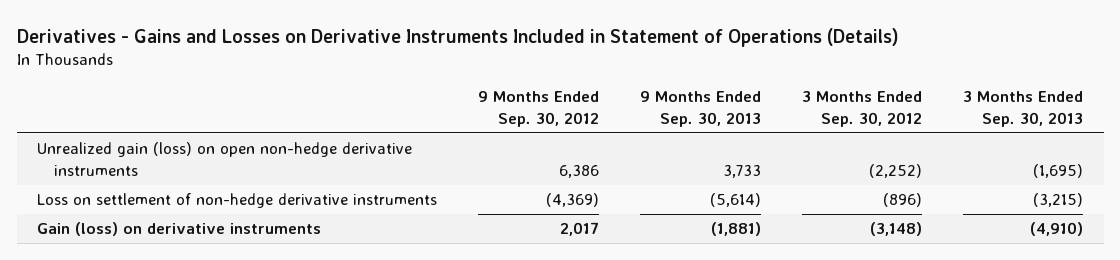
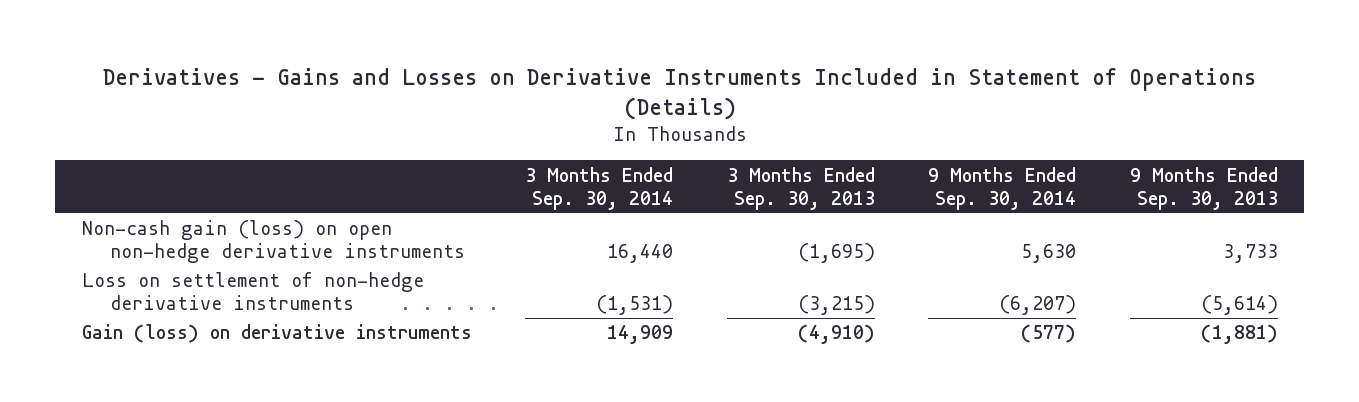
[478,91,600,128] 9 Months Ended Sep. 30, 2012 -> none
[802,91,923,128] 3 Months Ended Sep. 30, 2012 -> none
none -> [525,166,674,210] 3 Months Ended Sep. 30, 2014
none -> [928,166,1077,210] 9 Months Ended Sep. 30, 2014
[37,142,413,177] Unrealized gain (loss) on open non-hedge derivative instruments -> [81,220,466,264] Non-cash gain (loss) on open non-hedge derivative instruments

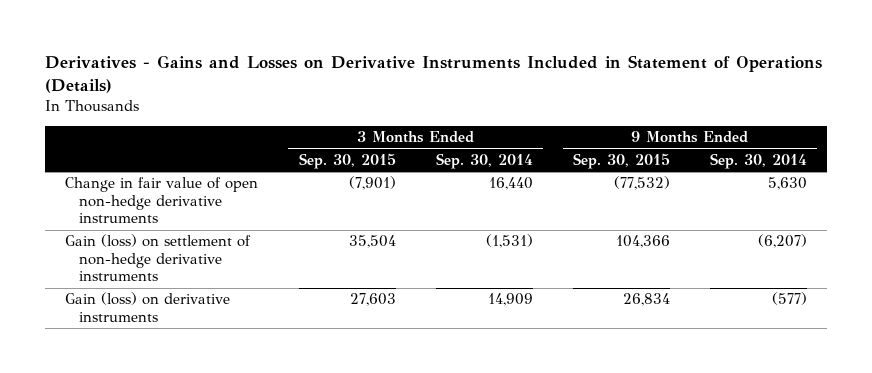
[726,166,875,210] 3 Months Ended Sep. 30, 2013 -> none
[1129,166,1278,210] 9 Months Ended Sep. 30, 2013 -> none
none -> [298,152,396,169] Sep. 30, 2015
none -> [572,152,670,169] Sep. 30, 2015
[81,220,466,264] Non-cash gain (loss) on open non-hedge derivative instruments -> [65,177,259,224] Change in fair value of open non-hedge derivative instruments
[81,272,424,311] Loss on settlement of non-hedge derivative instruments -> [65,234,252,282] Gain (loss) on settlement of non-hedge derivative instruments

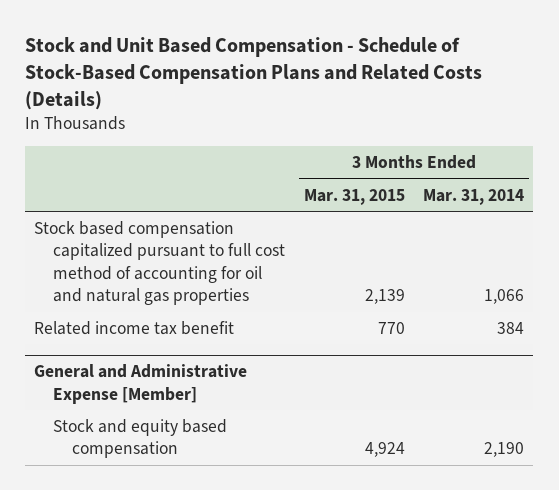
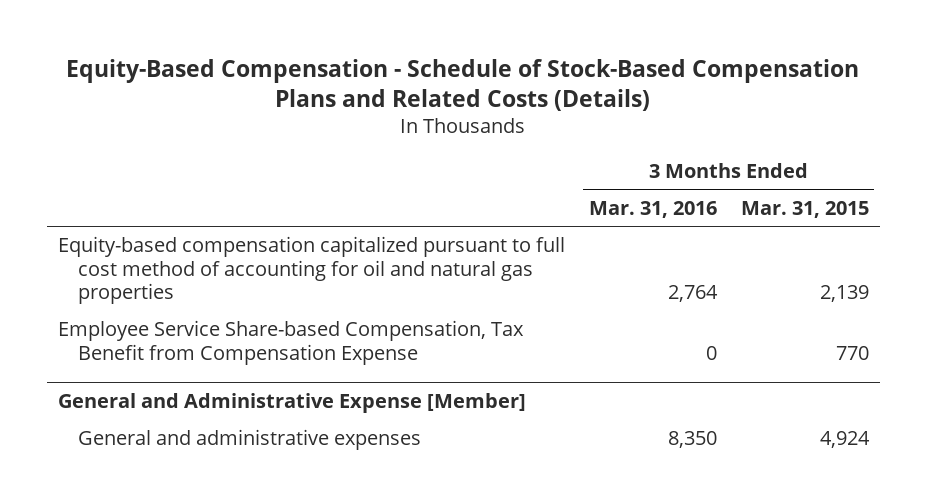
[25,37,483,110] Stock and Unit Based Compensation - Schedule of Stock-Based Compensation Plans and Related Costs (Details) -> [66,58,860,111] Equity-Based Compensation - Schedule of Stock-Based Compensation Plans and Related Costs (Details)
[423,188,525,205] Mar. 31, 2014 -> none
none -> [588,200,717,218] Mar. 31, 2016
[34,220,286,306] Stock based compensation capitalized pursuant to full cost method of accounting for oil and natural gas properties -> [58,236,566,305] Equity-based compensation capitalized pursuant to full cost method of accounting for oil and natural gas properties
[34,320,235,335] Related income tax benefit -> [58,320,525,365] Employee Service Share-based Compensation, Tax Benefit from Compensation Expense
[53,418,228,459] Stock and equity based compensation -> [77,429,421,451] General and administrative expenses

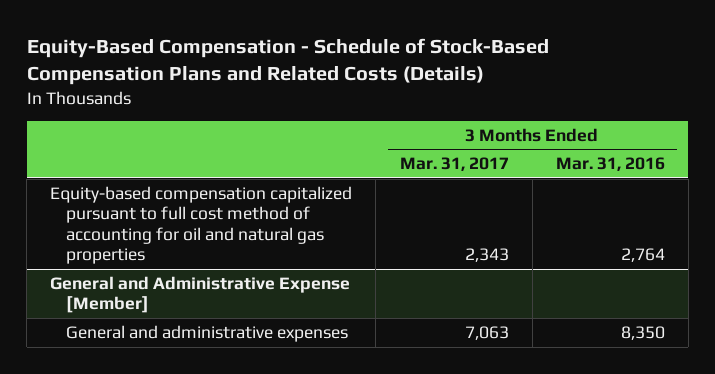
[740,200,869,218] Mar. 31, 2015 -> none
none -> [399,157,509,172] Mar. 31, 2017
[58,320,525,365] Employee Service Share-based Compensation, Tax Benefit from Compensation Expense -> none

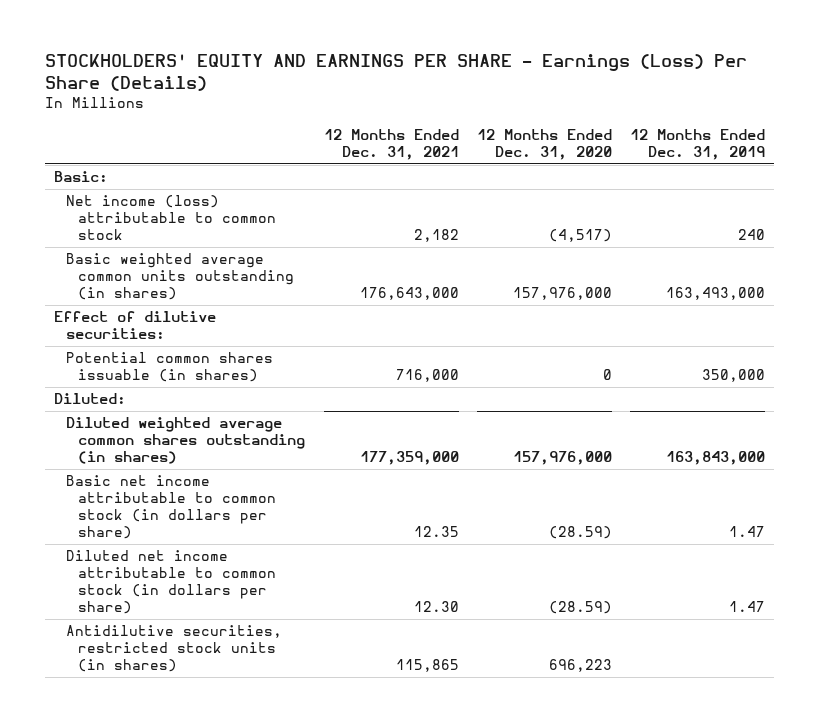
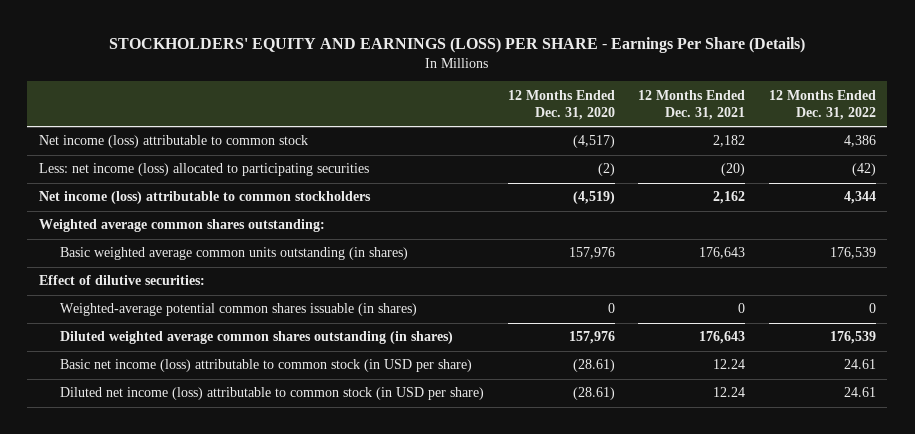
[45,54,748,92] STOCKHOLDERS' EQUITY AND EARNINGS PER SHARE - Earnings (Loss) Per Share (Details) -> [109,36,806,53] STOCKHOLDERS' EQUITY AND EARNINGS (LOSS) PER SHARE - Earnings Per Share (Details)
[630,128,766,160] 12 Months Ended Dec. 31, 2019 -> none
none -> [768,89,876,120] 12 Months Ended Dec. 31, 2022
[54,171,109,183] Basic: -> none
none -> [39,163,370,177] Less: net income (loss) allocated to participating securities
none -> [39,191,372,205] Net income (loss) attributable to common stockholders
none -> [39,219,326,233] Weighted average common shares outstanding:
[359,287,459,301] 176,643,000 -> [699,247,746,260] 176,643
[512,287,612,301] 157,976,000 -> [568,247,615,260] 157,976
[54,393,127,405] Diluted: -> none
[66,625,283,673] Antidilutive securities, restricted stock units (in shares) -> none
[66,352,274,383] Potential common shares issuable (in shares) -> [60,303,418,317] Weighted-average potential common shares issuable (in shares)
[395,369,459,383] 716,000 -> [738,303,746,314] 0
[359,451,459,466] 177,359,000 -> [699,331,746,345] 176,643
[512,451,612,466] 157,976,000 -> [568,331,615,345] 157,976
[66,475,277,540] Basic net income attributable to common stock (in dollars per share) -> [60,359,473,373] Basic net income (loss) attributable to common stock (in USD per share)
[413,526,459,538] 12.35 -> [713,359,746,370] 12.24
[548,526,612,540] (28.59) -> [572,359,615,373] (28.61)
[66,550,277,615] Diluted net income attributable to common stock (in dollars per share) -> [60,387,485,401] Diluted net income (loss) attributable to common stock (in USD per share)
[413,601,459,613] 12.30 -> [713,387,746,398] 12.24
[548,601,612,615] (28.59) -> [572,387,615,401] (28.61)

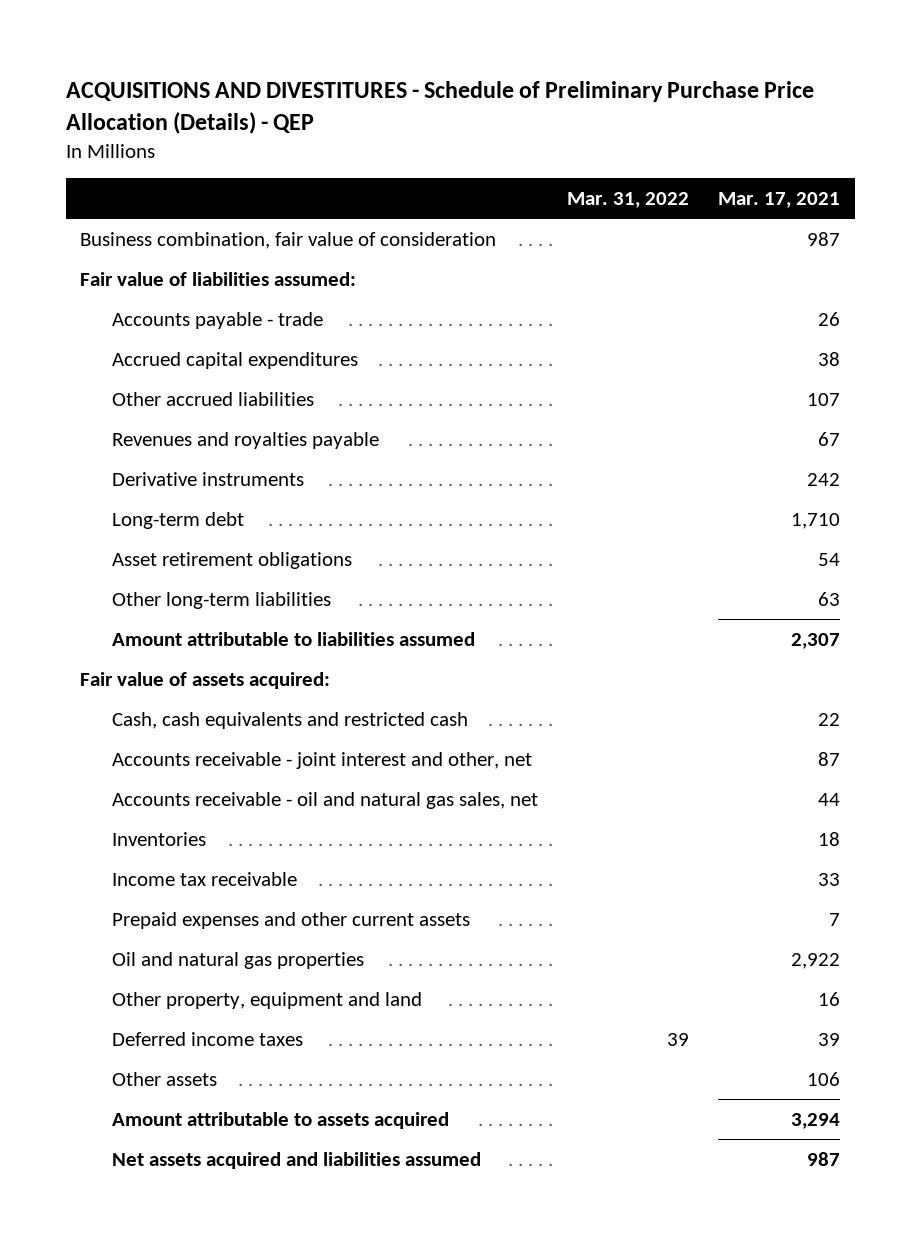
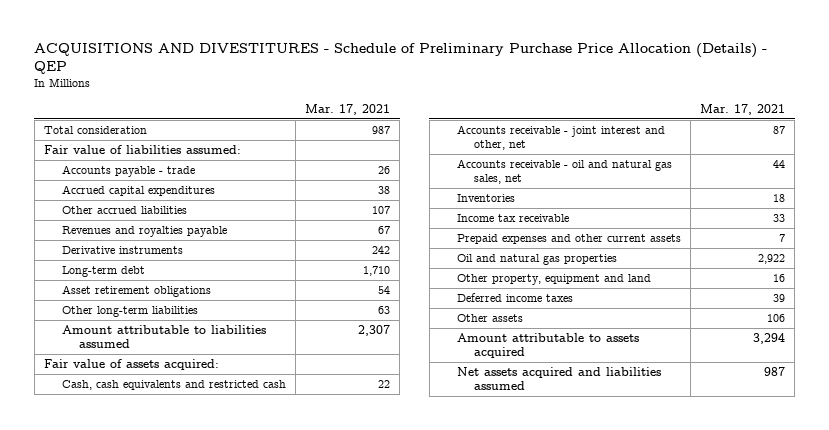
[567,191,690,208] Mar. 31, 2022 -> none
[80,231,497,249] Business combination, fair value of consideration -> [43,126,147,135] Total consideration

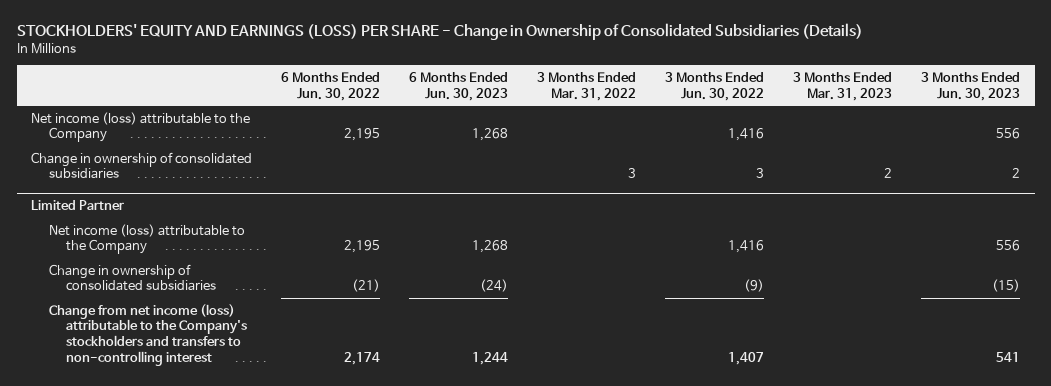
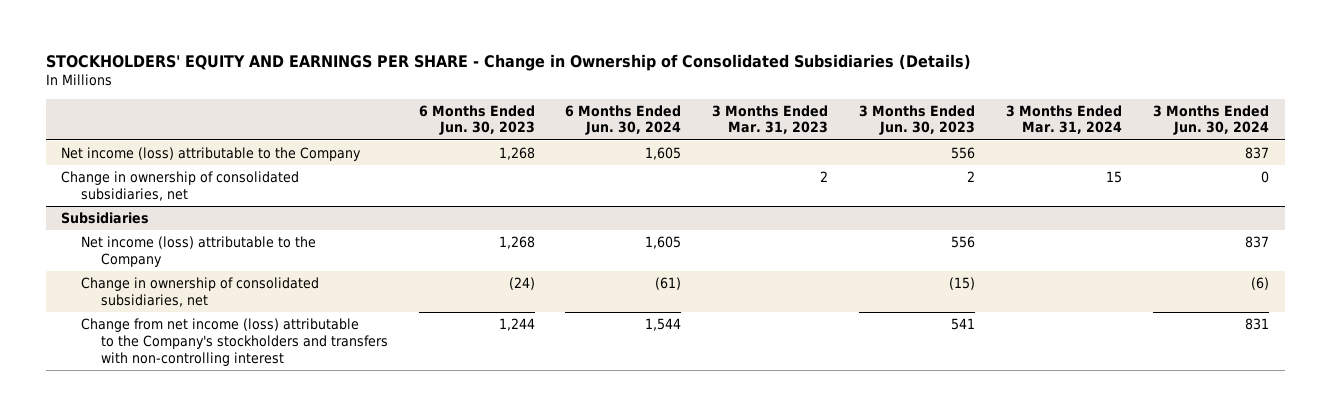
[16,23,863,41] STOCKHOLDERS' EQUITY AND EARNINGS (LOSS) PER SHARE - Change in Ownership of Consolidated Subsidiaries (Details) -> [45,53,971,71] STOCKHOLDERS' EQUITY AND EARNINGS PER SHARE - Change in Ownership of Consolidated Subsidiaries (Details)
[281,71,381,101] 6 Months Ended Jun. 30, 2022 -> none
[537,71,637,101] 3 Months Ended Mar. 31, 2022 -> none
[665,71,765,101] 3 Months Ended Jun. 30, 2022 -> none
none -> [565,104,682,136] 6 Months Ended Jun. 30, 2024
none -> [1006,104,1123,135] 3 Months Ended Mar. 31, 2024
none -> [1153,104,1270,136] 3 Months Ended Jun. 30, 2024
[31,200,125,211] Limited Partner -> none
[31,151,253,180] Change in ownership of consolidated subsidiaries -> [61,171,300,201] Change in ownership of consolidated subsidiaries, net
none -> [61,212,150,225] Subsidiaries
[48,263,216,292] Change in ownership of consolidated subsidiaries -> [81,277,320,307] Change in ownership of consolidated subsidiaries, net
[48,303,247,366] Change from net income (loss) attributable to the Company's stockholders and transfers to non-controlling interest -> [81,318,388,366] Change from net income (loss) attributable to the Company's stockholders and transfers with non-controlling interest

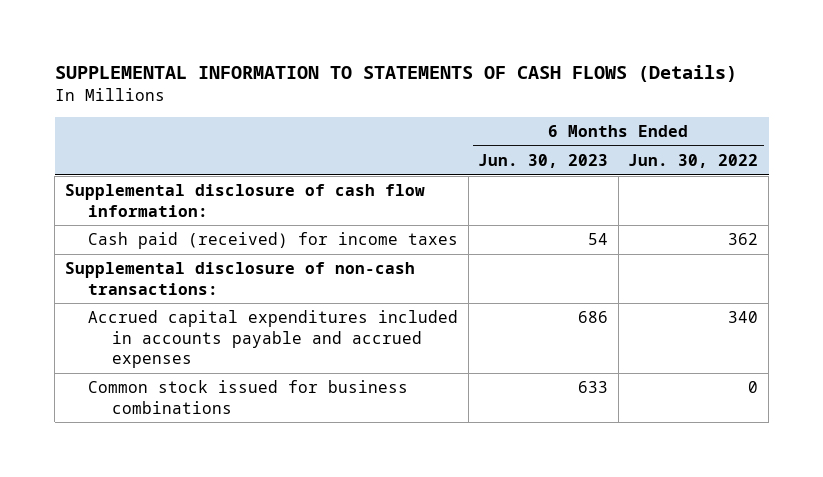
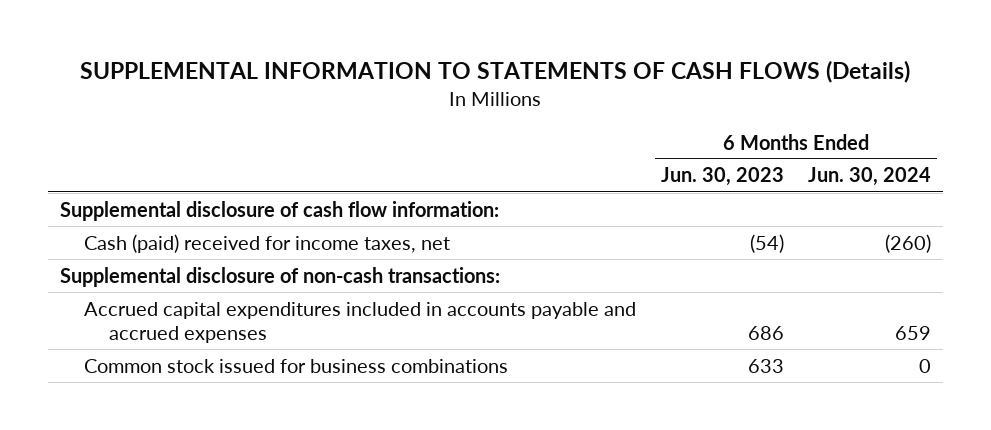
[628,154,759,169] Jun. 30, 2022 -> none
none -> [807,167,931,187] Jun. 30, 2024
[88,232,459,250] Cash paid (received) for income taxes -> [84,233,451,253] Cash (paid) received for income taxes, net
[588,233,609,246] 54 -> [749,233,784,253] (54)

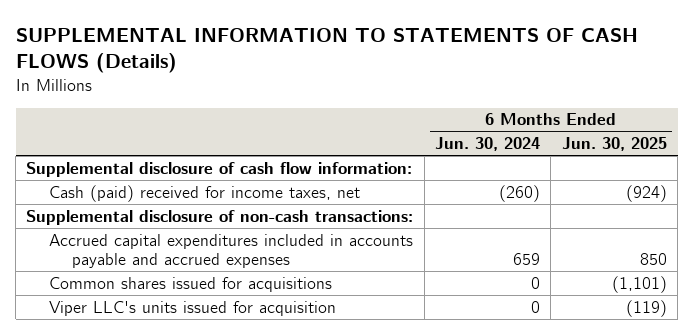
[660,167,784,187] Jun. 30, 2023 -> none
none -> [561,136,667,151] Jun. 30, 2025
[84,358,509,373] Common stock issued for business combinations -> [49,276,333,292] Common shares issued for acquisitions
none -> [49,300,337,316] Viper LLC's units issued for acquisition

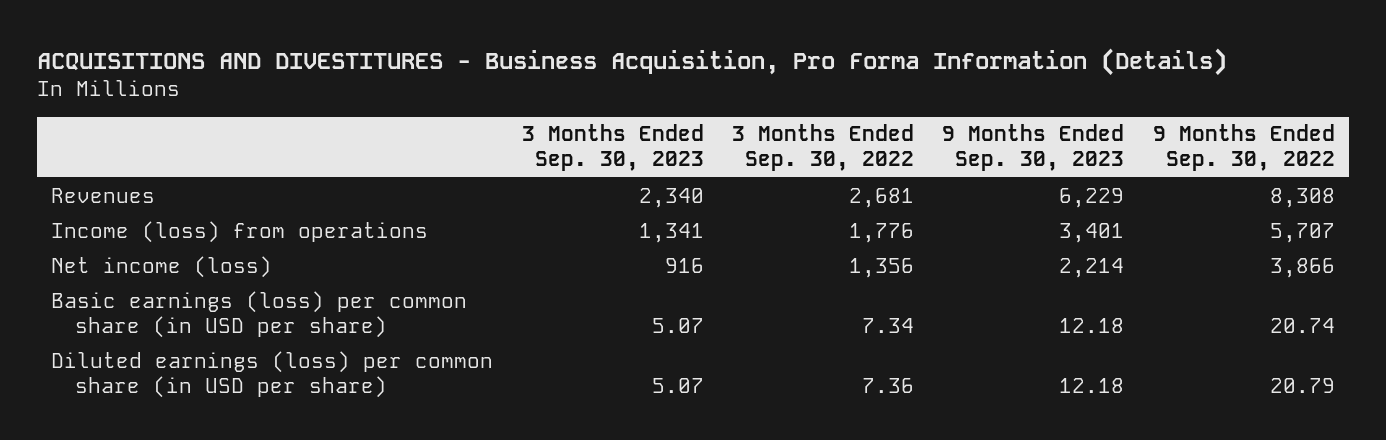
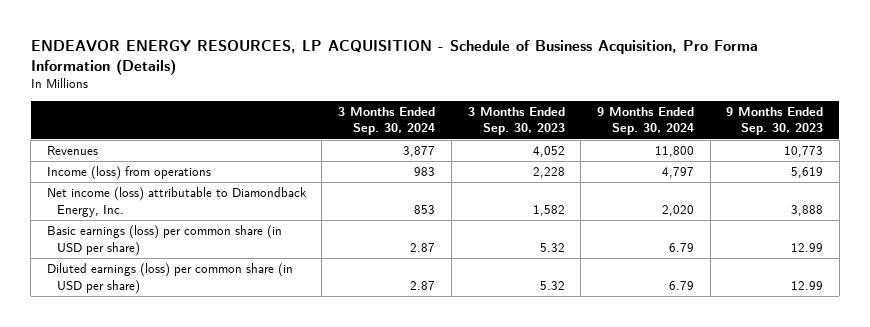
[36,47,1227,76] ACQUISITIONS AND DIVESTITURES - Business Acquisition, Pro Forma Information (Details) -> [30,39,758,75] ENDEAVOR ENERGY RESOURCES, LP ACQUISITION - Schedule of Business Acquisition, Pro Forma Information (Details)
[731,124,914,172] 3 Months Ended Sep. 30, 2022 -> none
[1152,124,1335,172] 9 Months Ended Sep. 30, 2022 -> none
none -> [338,106,436,136] 3 Months Ended Sep. 30, 2024
none -> [596,106,694,136] 9 Months Ended Sep. 30, 2024
[638,187,704,208] 2,340 -> [532,146,565,158] 4,052
[1059,187,1125,208] 6,229 -> [784,146,824,158] 10,773
[638,222,704,243] 1,341 -> [532,167,565,179] 2,228
[1059,222,1125,243] 3,401 -> [791,167,824,179] 5,619
[51,255,273,278] Net income (loss) -> [46,187,307,217] Net income (loss) attributable to Diamondback Energy, Inc.
[664,257,704,273] 916 -> [532,204,565,216] 1,582
[1059,257,1125,278] 2,214 -> [791,204,824,216] 3,888
[651,317,704,333] 5.07 -> [539,242,565,252] 5.32
[1059,317,1125,333] 12.18 -> [791,242,824,252] 12.99
[651,377,704,393] 5.07 -> [539,280,565,290] 5.32
[1059,377,1125,393] 12.18 -> [791,280,824,290] 12.99

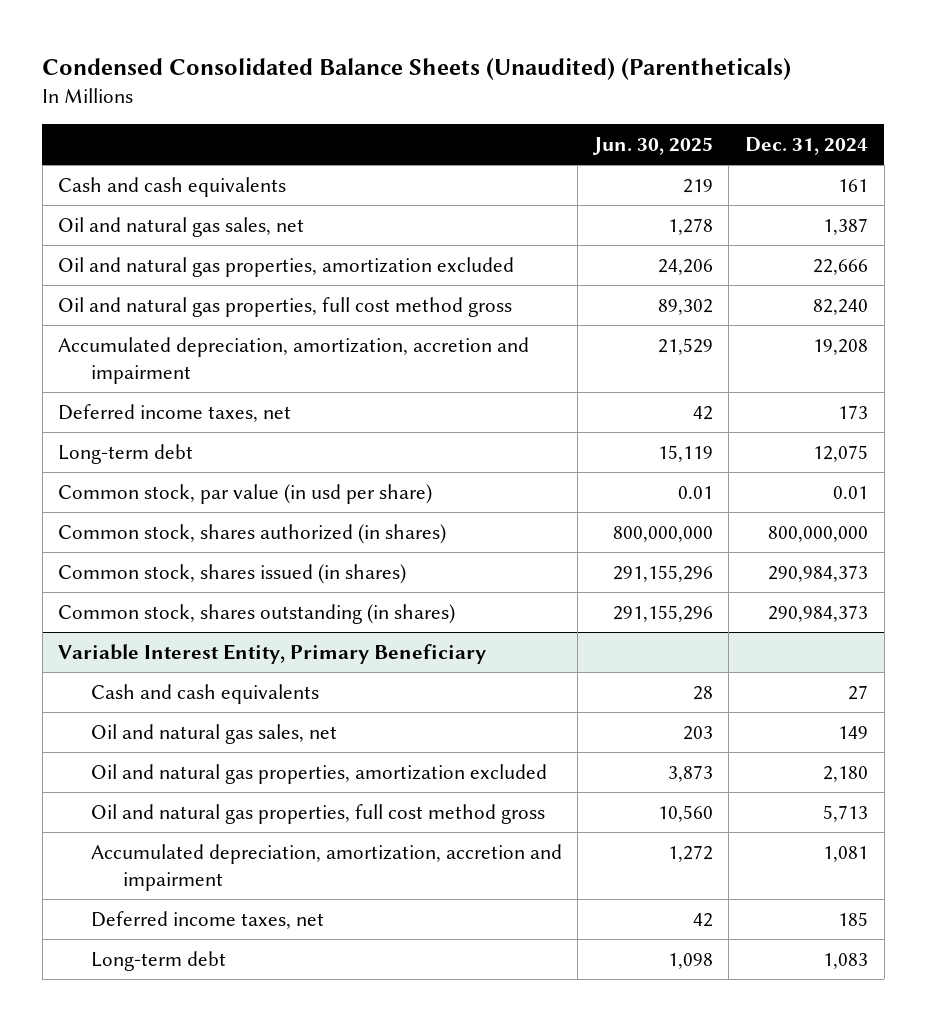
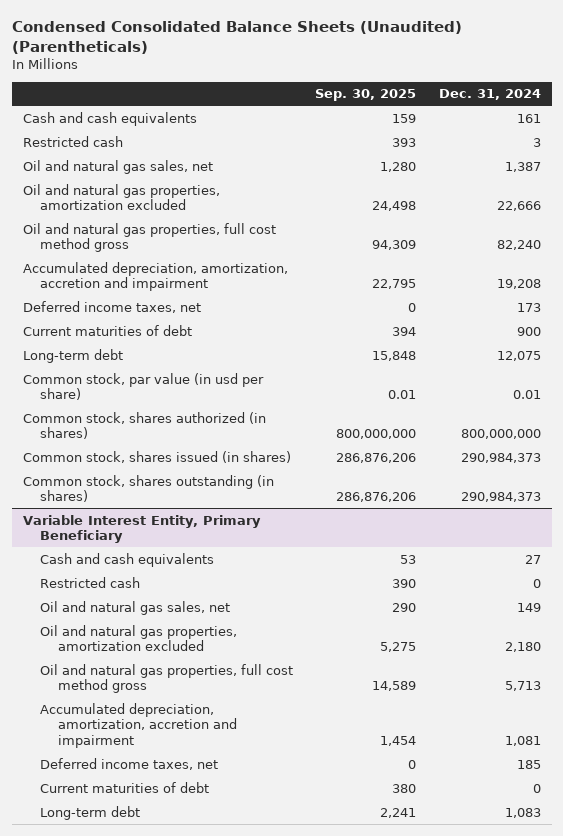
[591,137,713,156] Jun. 30, 2025 -> none
none -> [315,89,417,102] Sep. 30, 2025
none -> [22,135,123,147] Restricted cash
none -> [22,324,192,336] Current maturities of debt
none -> [40,576,141,588] Restricted cash
none -> [40,781,210,793] Current maturities of debt

